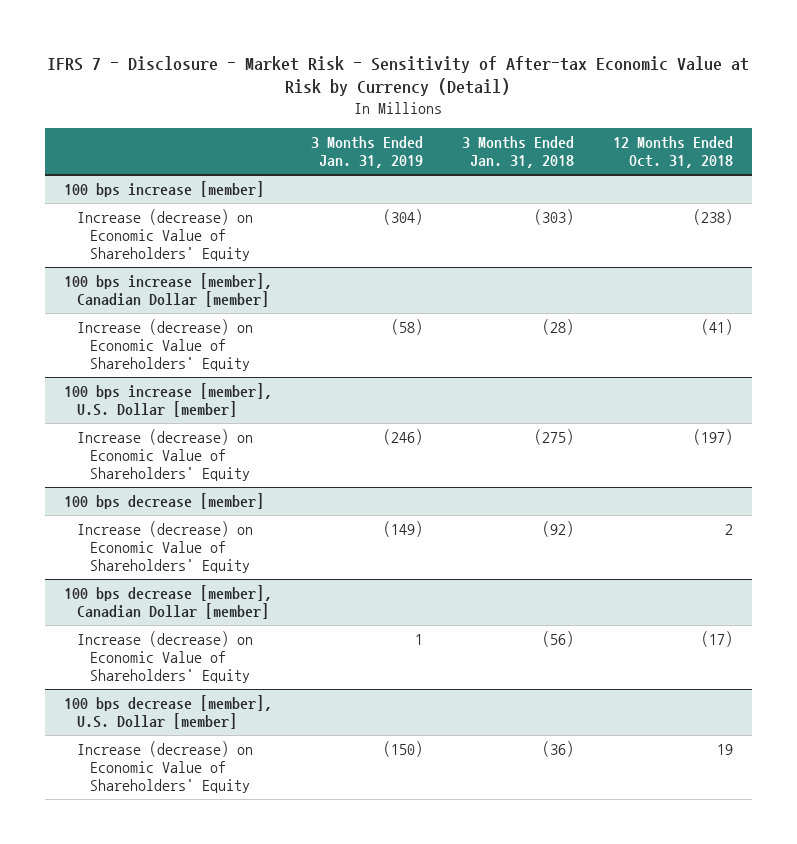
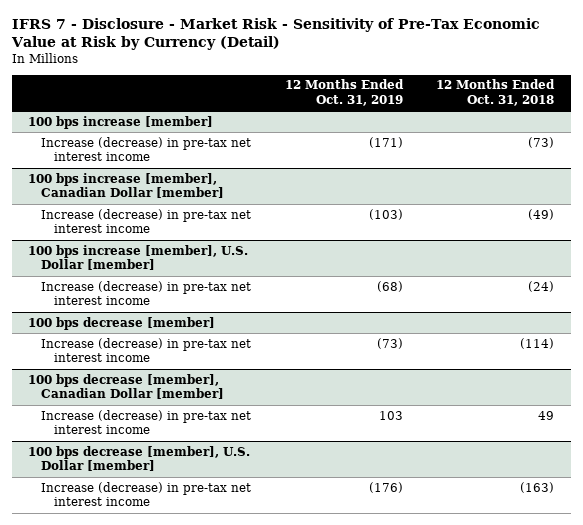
[47,55,750,97] IFRS 7 - Disclosure - Market Risk - Sensitivity of After-tax Economic Value at Risk by Currency (Detail) -> [10,18,540,51] IFRS 7 - Disclosure - Market Risk - Sensitivity of Pre-Tax Economic Value at Risk by Currency (Detail)
[311,136,424,169] 3 Months Ended Jan. 31, 2019 -> none
[461,136,574,169] 3 Months Ended Jan. 31, 2018 -> none
none -> [284,79,404,106] 12 Months Ended Oct. 31, 2019
[77,208,254,261] Increase (decrease) on Economic Value of Shareholders' Equity -> none
none -> [41,136,252,162] Increase (decrease) in pre-tax net interest income
[77,318,254,371] Increase (decrease) on Economic Value of Shareholders' Equity -> none
none -> [41,208,252,234] Increase (decrease) in pre-tax net interest income
[77,428,254,481] Increase (decrease) on Economic Value of Shareholders' Equity -> none
none -> [41,280,252,306] Increase (decrease) in pre-tax net interest income
[77,520,254,573] Increase (decrease) on Economic Value of Shareholders' Equity -> none
none -> [41,337,252,363] Increase (decrease) in pre-tax net interest income
[77,630,254,683] Increase (decrease) on Economic Value of Shareholders' Equity -> none
none -> [41,409,252,435] Increase (decrease) in pre-tax net interest income
[77,740,254,793] Increase (decrease) on Economic Value of Shareholders' Equity -> none
none -> [41,481,252,507] Increase (decrease) in pre-tax net interest income

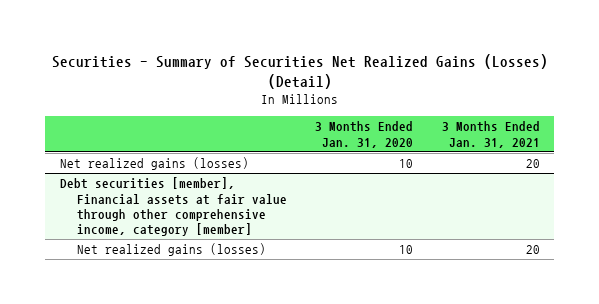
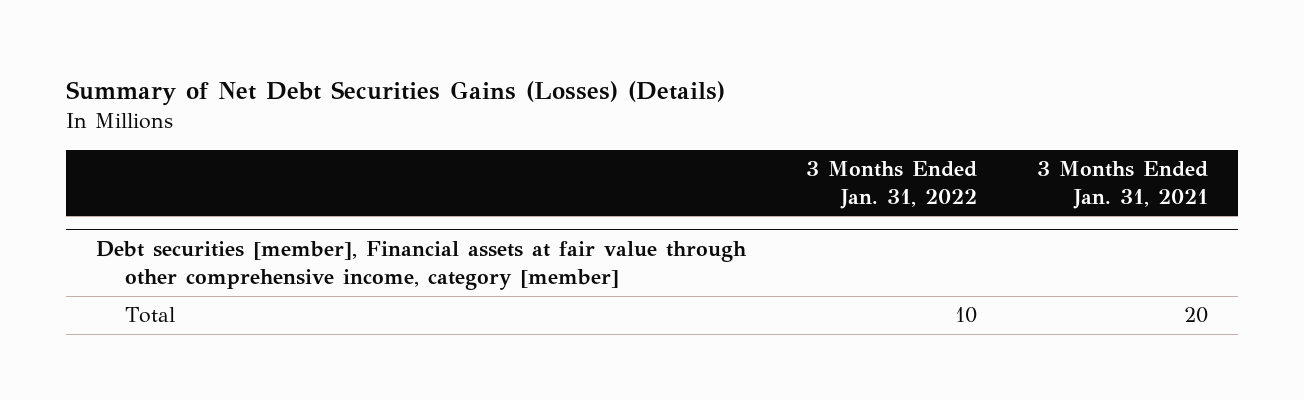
[51,53,548,89] Securities - Summary of Securities Net Realized Gains (Losses) (Detail) -> [65,81,725,107] Summary of Net Debt Securities Gains (Losses) (Details)
[315,121,414,148] 3 Months Ended Jan. 31, 2020 -> none
none -> [805,160,977,209] 3 Months Ended Jan. 31, 2022
[59,157,249,171] Net realized gains (losses) -> none
[77,243,267,257] Net realized gains (losses) -> [124,307,175,324] Total

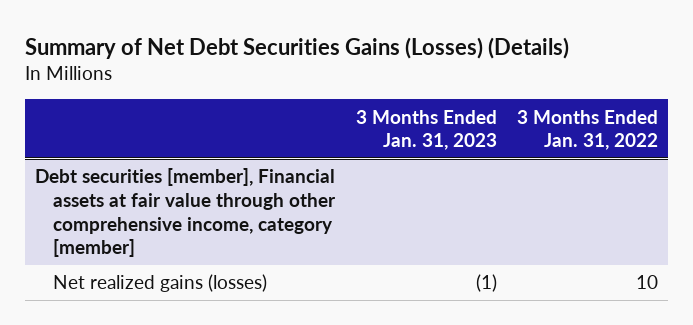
[1037,160,1209,209] 3 Months Ended Jan. 31, 2021 -> none
none -> [355,109,497,151] 3 Months Ended Jan. 31, 2023
[124,307,175,324] Total -> [53,274,268,293] Net realized gains (losses)

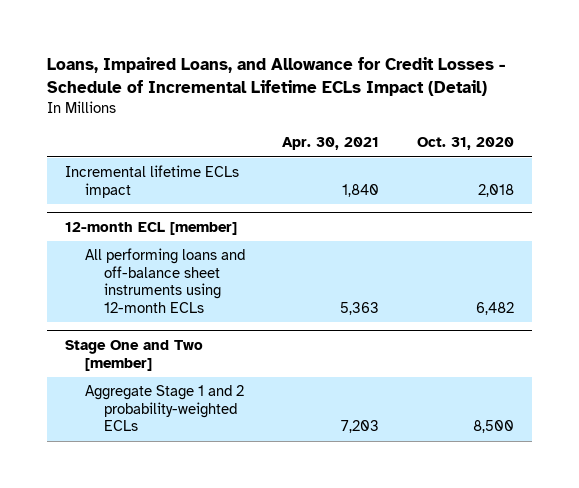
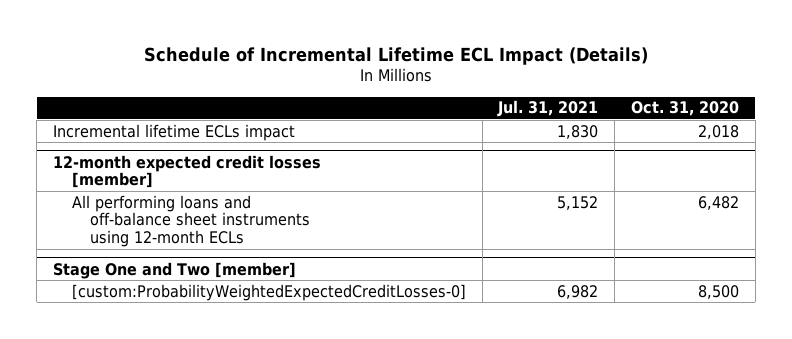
[46,56,505,97] Loans, Impaired Loans, and Allowance for Credit Losses - Schedule of Incremental Lifetime ECLs Impact (Detail) -> [144,46,649,65] Schedule of Incremental Lifetime ECL Impact (Details)
[282,137,380,151] Apr. 30, 2021 -> none
none -> [497,100,599,118] Jul. 31, 2021
[65,222,238,236] 12-month ECL [member] -> [53,154,322,189] 12-month expected credit losses [member]
[84,385,244,432] Aggregate Stage 1 and 2 probability-weighted ECLs -> [71,283,466,301] [custom:ProbabilityWeightedExpectedCreditLosses-0]

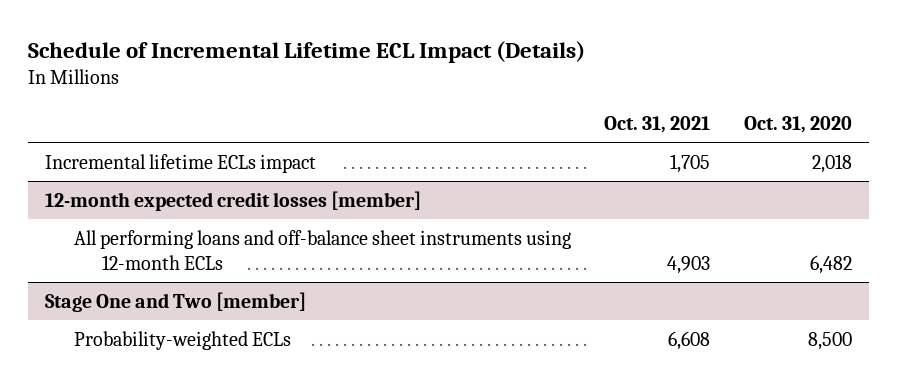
[497,100,599,118] Jul. 31, 2021 -> none
none -> [604,115,711,133] Oct. 31, 2021
[71,283,466,301] [custom:ProbabilityWeightedExpectedCreditLosses-0] -> [73,330,291,350] Probability-weighted ECLs

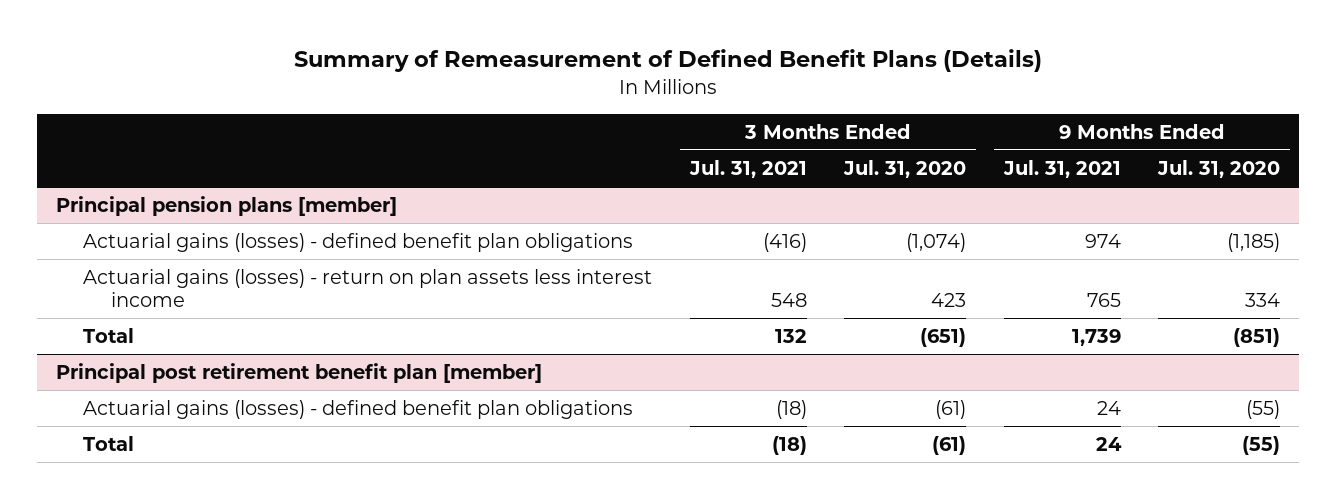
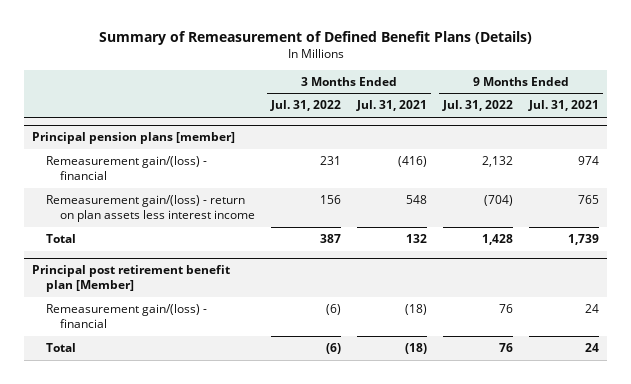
[843,159,967,178] Jul. 31, 2020 -> none
[1157,159,1281,178] Jul. 31, 2020 -> none
none -> [269,100,341,112] Jul. 31, 2022
none -> [441,100,513,112] Jul. 31, 2022
[83,232,634,252] Actuarial gains (losses) - defined benefit plan obligations -> [45,156,207,180] Remeasurement gain/(loss) - financial
[83,268,653,307] Actuarial gains (losses) - return on plan assets less interest income -> [45,195,255,222] Remeasurement gain/(loss) - return on plan assets less interest income
[55,362,542,383] Principal post retirement benefit plan [member] -> [32,265,231,293] Principal post retirement benefit plan [Member]
[83,399,634,419] Actuarial gains (losses) - defined benefit plan obligations -> [45,304,207,328] Remeasurement gain/(loss) - financial

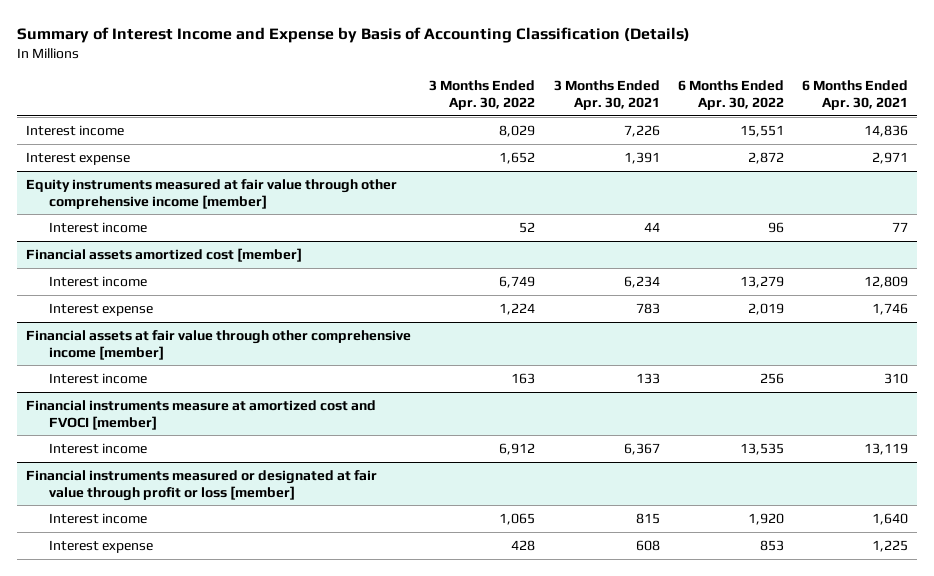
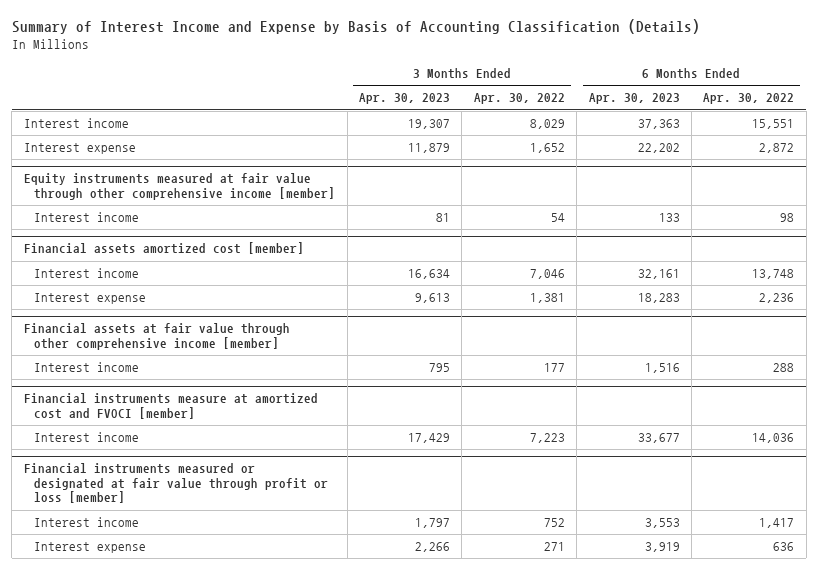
[553,80,660,110] 3 Months Ended Apr. 30, 2021 -> none
[801,80,908,110] 6 Months Ended Apr. 30, 2021 -> none
none -> [358,93,450,105] Apr. 30, 2023
none -> [588,93,680,105] Apr. 30, 2023
[519,221,536,233] 52 -> [550,213,565,223] 54
[767,221,784,233] 96 -> [780,213,795,223] 98
[499,275,536,288] 6,749 -> [529,269,565,280] 7,046
[739,275,784,288] 13,279 -> [752,269,795,280] 13,748
[499,302,536,315] 1,224 -> [529,293,565,304] 1,381
[747,302,784,315] 2,019 -> [759,293,795,304] 2,236
[511,372,536,384] 163 -> [543,363,565,373] 177
[759,372,784,384] 256 -> [773,363,795,373] 288
[499,442,536,455] 6,912 -> [529,433,565,444] 7,223
[739,442,784,455] 13,535 -> [752,433,795,444] 14,036
[499,512,536,525] 1,065 -> [543,518,565,528] 752
[747,512,784,525] 1,920 -> [759,518,795,529] 1,417
[511,539,536,551] 428 -> [543,542,565,552] 271
[759,539,784,551] 853 -> [773,542,795,552] 636

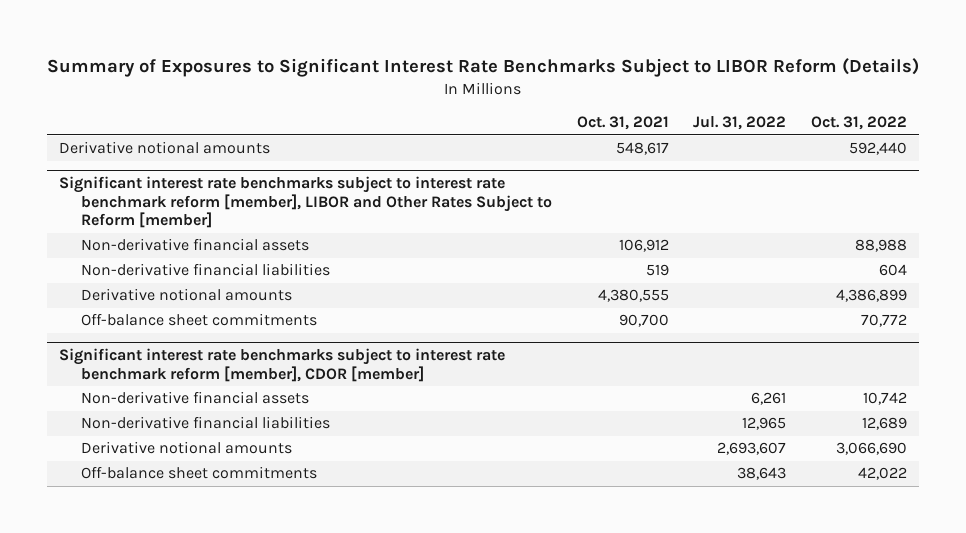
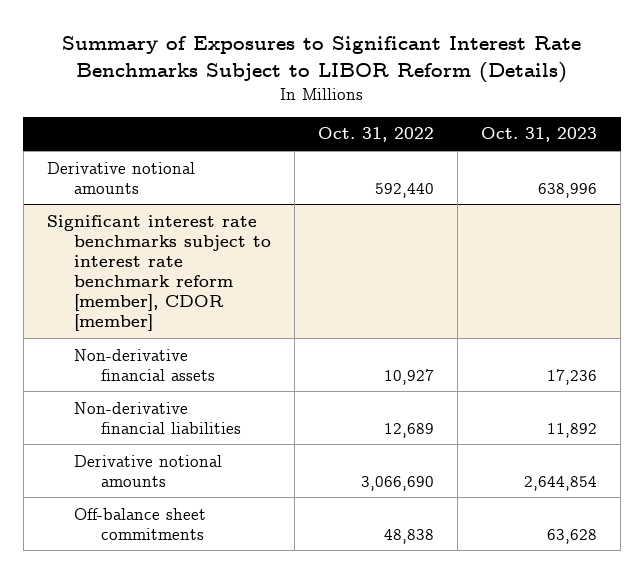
[576,116,669,131] Oct. 31, 2021 -> none
[693,116,787,131] Jul. 31, 2022 -> none
none -> [481,127,598,143] Oct. 31, 2023
[59,175,553,229] Significant interest rate benchmarks subject to interest rate benchmark reform [member], LIBOR and Other Rates Subject to Reform [member] -> none
[81,238,310,252] Non-derivative financial assets -> none
[81,263,331,277] Non-derivative financial liabilities -> none
[81,288,293,302] Derivative notional amounts -> none
[81,313,318,327] Off-balance sheet commitments -> none
[863,392,908,406] 10,742 -> [383,368,434,385] 10,927
[858,467,908,481] 42,022 -> [383,528,434,544] 48,838

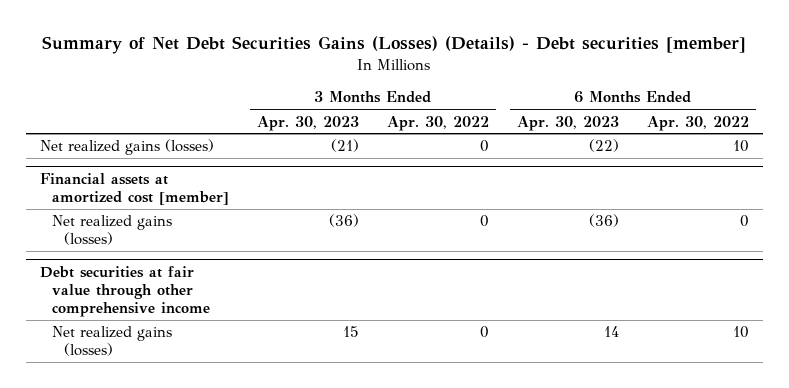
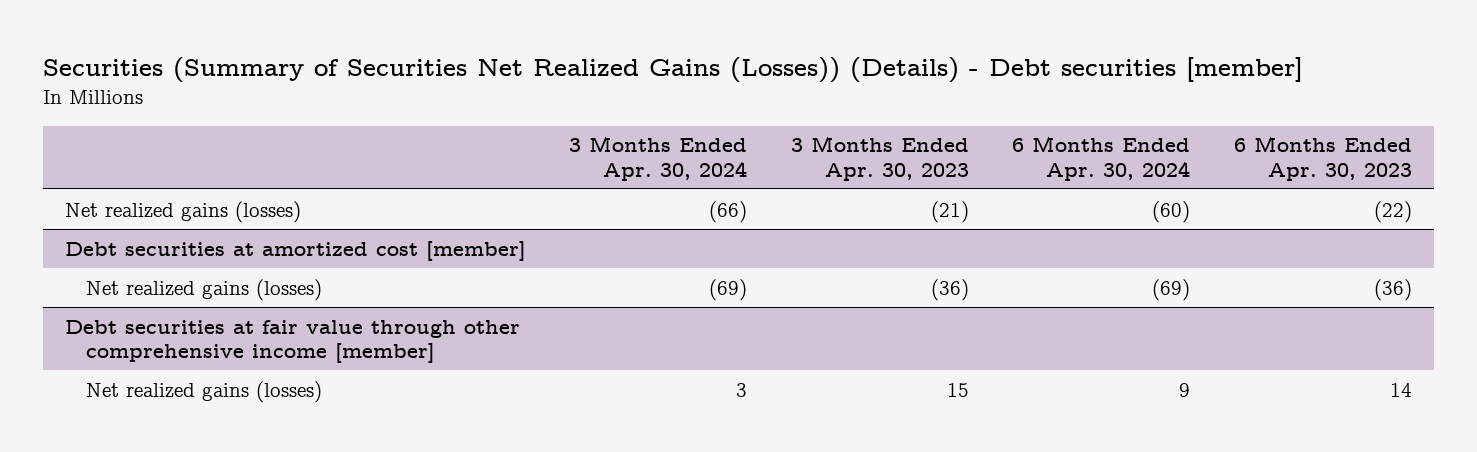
[42,36,747,55] Summary of Net Debt Securities Gains (Losses) (Details) - Debt securities [member] -> [42,56,1303,83] Securities (Summary of Securities Net Realized Gains (Losses)) (Details) - Debt securities [member]
[386,115,489,131] Apr. 30, 2022 -> none
[646,115,749,131] Apr. 30, 2022 -> none
none -> [569,136,748,181] 3 Months Ended Apr. 30, 2024
none -> [1012,136,1191,181] 6 Months Ended Apr. 30, 2024
[39,173,230,206] Financial assets at amortized cost [member] -> [64,240,526,261] Debt securities at amortized cost [member]
[39,266,211,318] Debt securities at fair value through other comprehensive income -> [64,319,520,364] Debt securities at fair value through other comprehensive income [member]

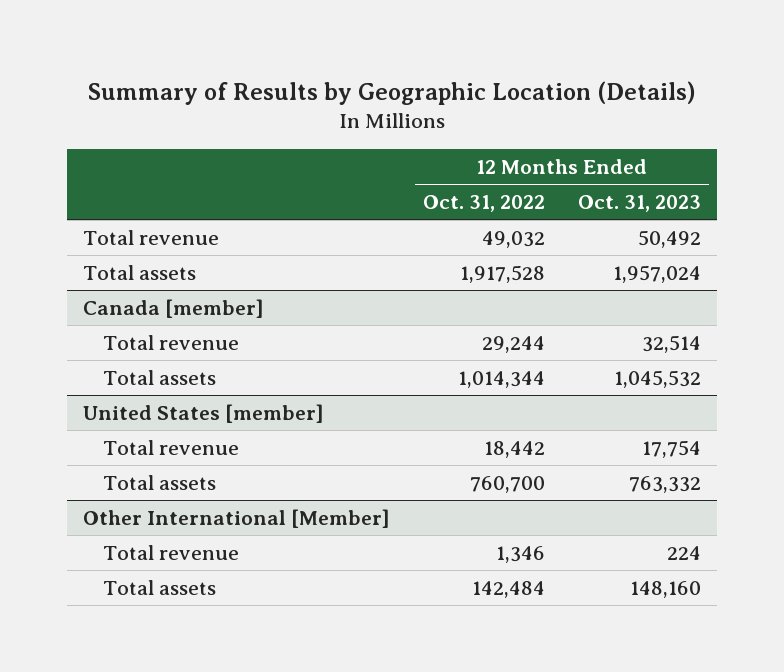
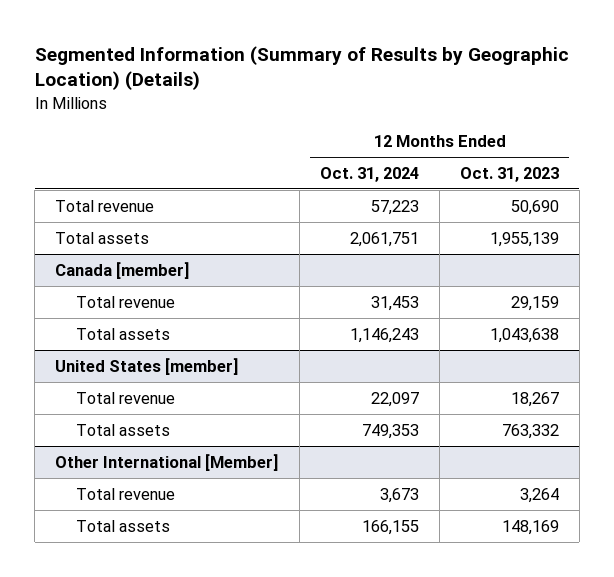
[88,80,697,105] Summary of Results by Geographic Location (Details) -> [34,45,569,91] Segmented Information (Summary of Results by Geographic Location) (Details)
[423,195,546,213] Oct. 31, 2022 -> none
none -> [320,166,420,182] Oct. 31, 2024
[637,229,701,248] 50,492 -> [511,199,560,215] 50,690
[612,264,701,283] 1,957,024 -> [490,231,560,247] 1,955,139
[641,334,701,353] 32,514 -> [511,295,560,311] 29,159
[613,369,701,388] 1,045,532 -> [490,327,560,343] 1,043,638
[641,439,701,458] 17,754 -> [511,391,560,407] 18,267
[666,545,701,560] 224 -> [520,487,560,503] 3,264
[629,580,701,598] 148,160 -> [502,519,560,535] 148,169

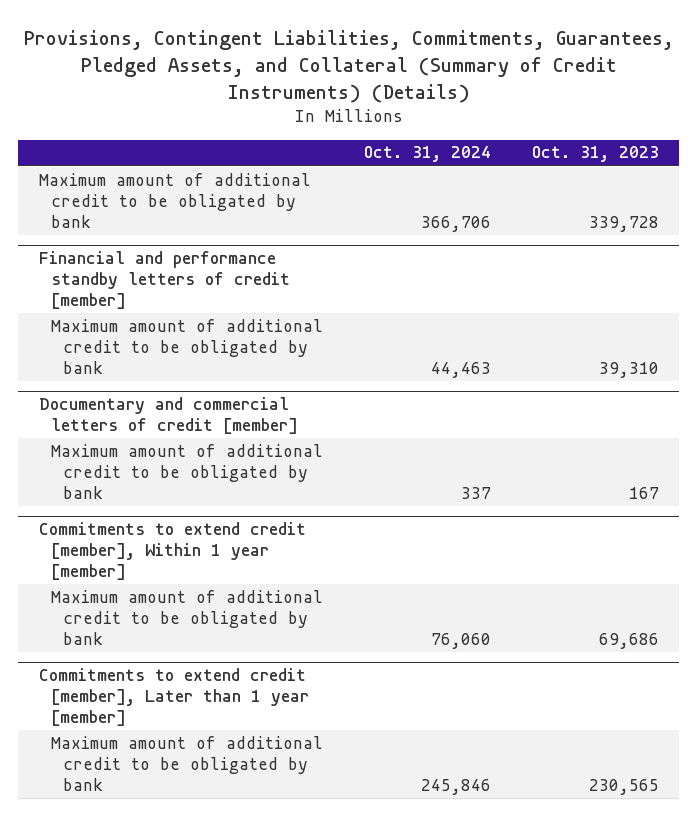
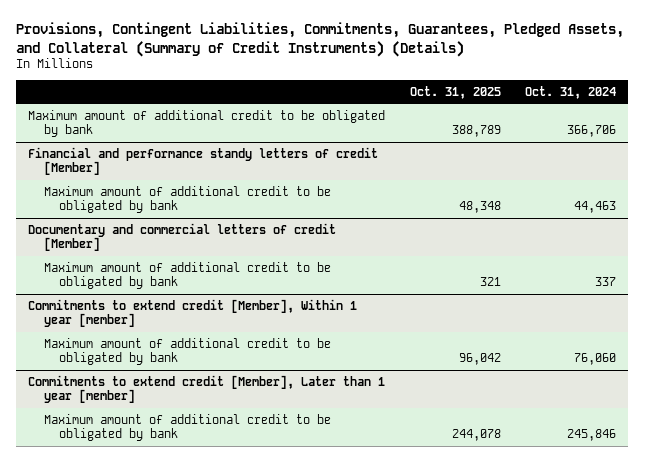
[531,146,659,163] Oct. 31, 2023 -> none
none -> [409,85,501,99] Oct. 31, 2025
[38,251,291,309] Financial and performance standby letters of credit [member] -> [28,146,379,176] Financial and performance standy letters of credit [Member]
[38,397,299,435] Documentary and commercial letters of credit [member] -> [28,222,337,252] Documentary and commercial letters of credit [Member]
[38,522,306,580] Commitments to extend credit [member], Within 1 year [member] -> [28,298,358,328] Commitments to extend credit [Member], Within 1 year [member]
[38,668,310,726] Commitments to extend credit [member], Later than 1 year [member] -> [28,374,386,404] Commitments to extend credit [Member], Later than 1 year [member]

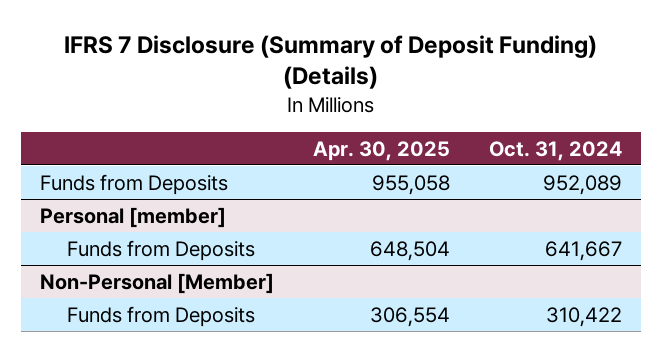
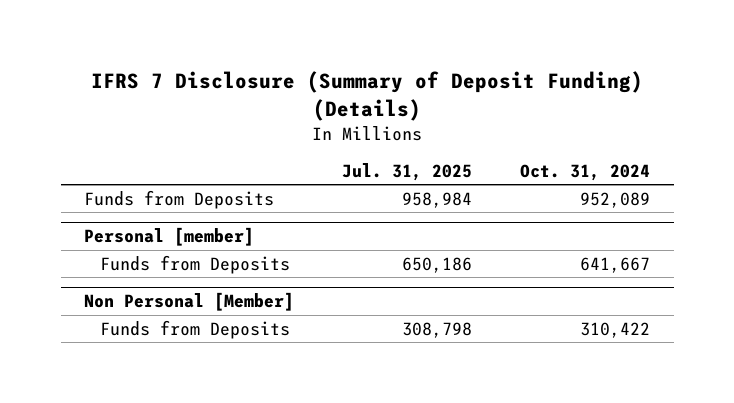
[313,140,451,161] Apr. 30, 2025 -> none
none -> [342,162,473,181] Jul. 31, 2025
[40,272,275,294] Non-Personal [Member] -> [84,292,295,312] Non Personal [Member]

